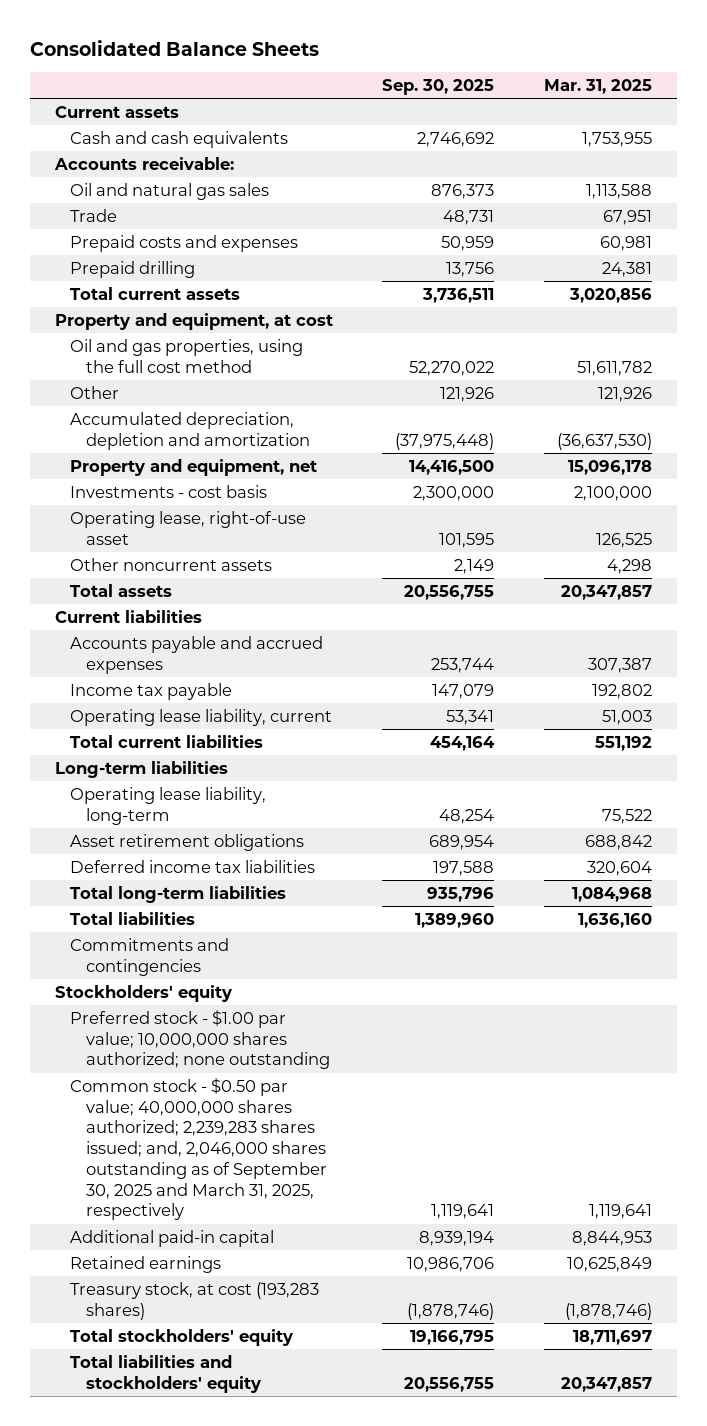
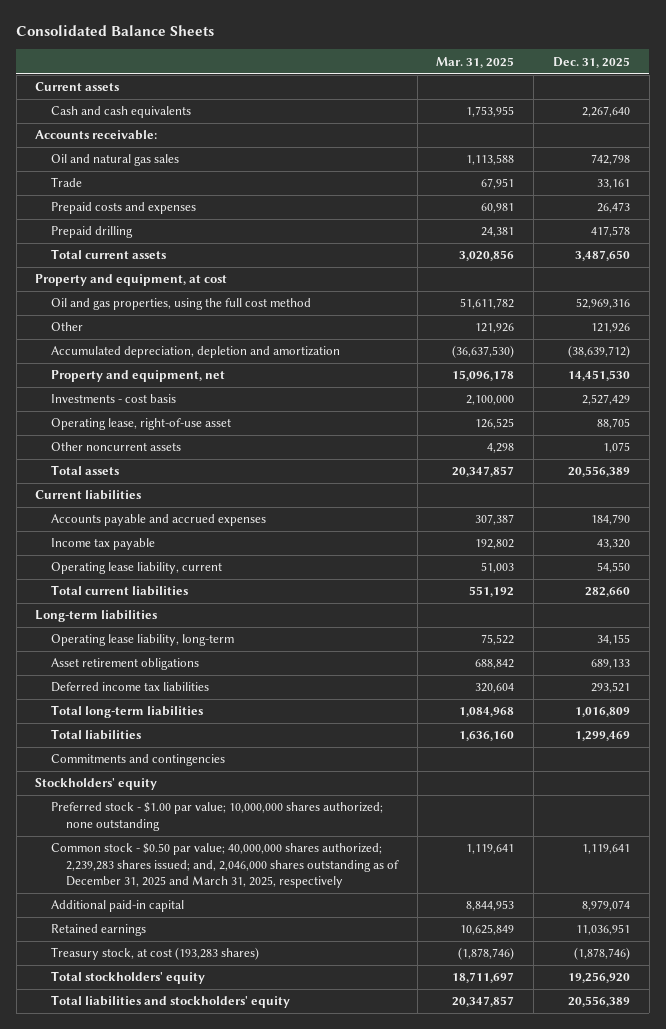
[382,79,495,96] Sep. 30, 2025 -> none
none -> [553,56,631,68] Dec. 31, 2025
[70,1077,328,1221] Common stock - $0.50 par value; 40,000,000 shares authorized; 2,239,283 shares issued; and, 2,046,000 shares outstanding as of September 30, 2025 and March 31, 2025, respectively -> [50,843,399,888] Common stock - $0.50 par value; 40,000,000 shares authorized; 2,239,283 shares issued; and, 2,046,000 shares outstanding as of December 31, 2025 and March 31, 2025, respectively

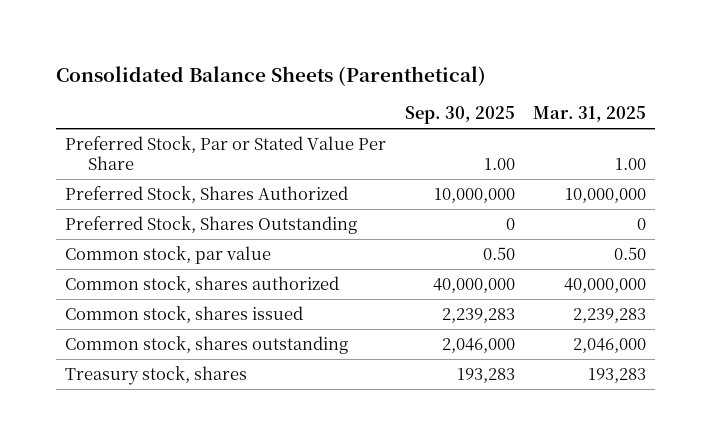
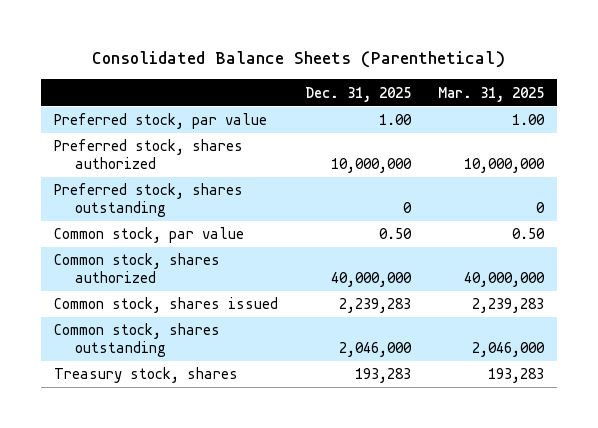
[404,106,515,125] Sep. 30, 2025 -> none
none -> [305,86,412,102] Dec. 31, 2025
[65,136,387,170] Preferred Stock, Par or Stated Value Per Share -> [54,113,268,130] Preferred stock, par value
[65,186,349,204] Preferred Stock, Shares Authorized -> [54,139,244,170] Preferred stock, shares authorized
[65,216,358,235] Preferred Stock, Shares Outstanding -> [54,183,244,218] Preferred stock, shares outstanding

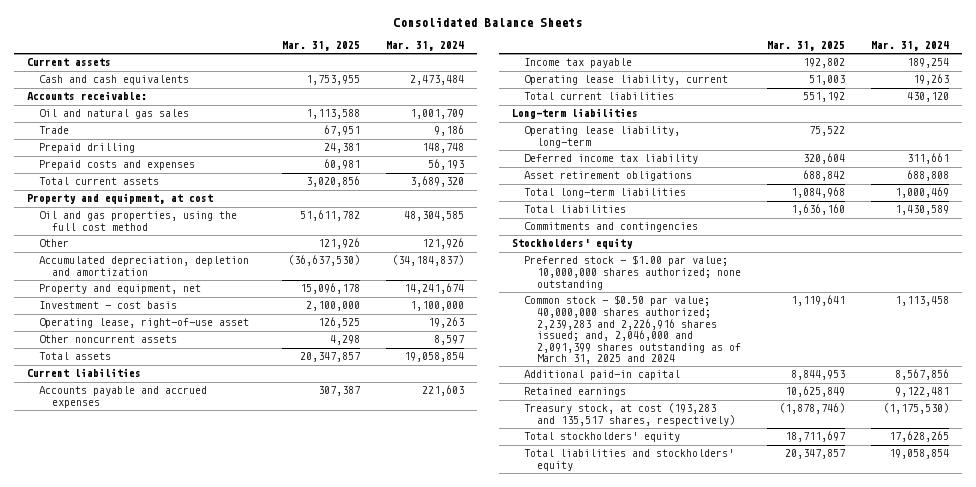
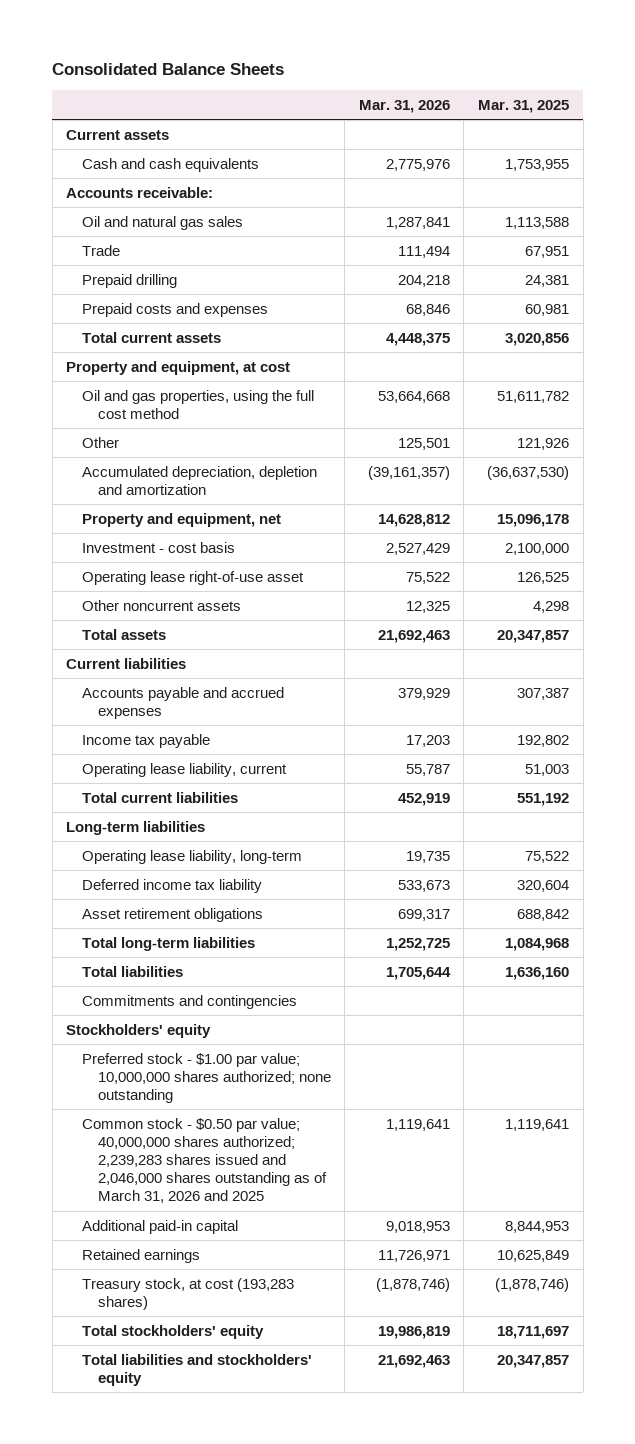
[385,40,464,51] Mar. 31, 2024 -> none
none -> [358,99,450,113] Mar. 31, 2026
[39,318,250,329] Operating lease, right-of-use asset -> [81,570,304,585] Operating lease right-of-use asset
[524,295,742,365] Common stock - $0.50 par value; 40,000,000 shares authorized; 2,239,283 and 2,226,916 shares issued; and, 2,046,000 and 2,091,399 shares outstanding as of March 31, 2025 and 2024 -> [81,1117,327,1204] Common stock - $0.50 par value; 40,000,000 shares authorized; 2,239,283 shares issued and 2,046,000 shares outstanding as of March 31, 2026 and 2025
[524,403,736,426] Treasury stock, at cost (193,283 and 135,517 shares, respectively) -> [81,1277,294,1310] Treasury stock, at cost (193,283 shares)

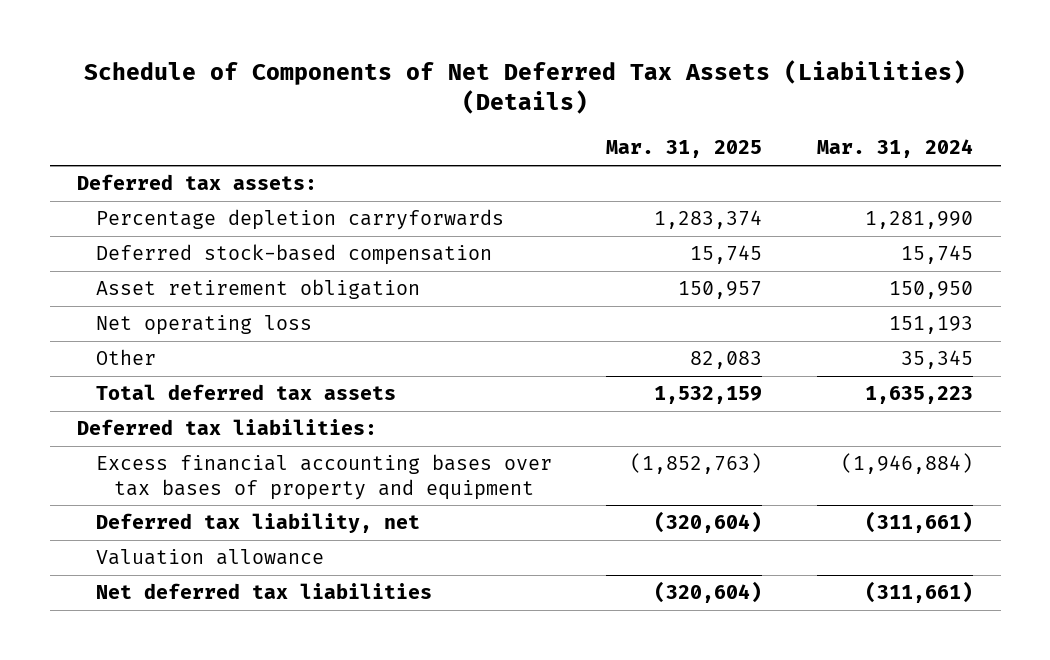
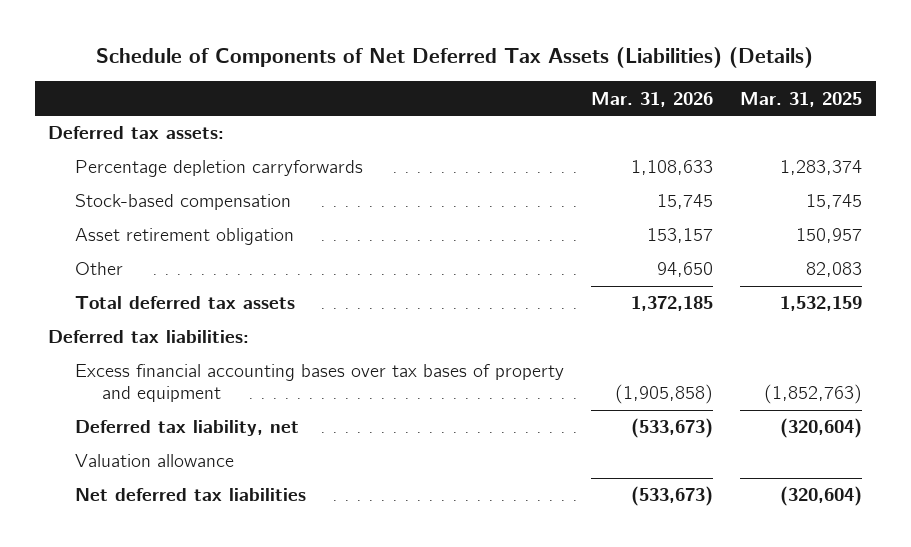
[817,139,974,159] Mar. 31, 2024 -> none
none -> [591,91,714,107] Mar. 31, 2026
[95,244,492,266] Deferred stock-based compensation -> [74,194,291,211] Stock-based compensation
[95,315,312,336] Net operating loss -> none

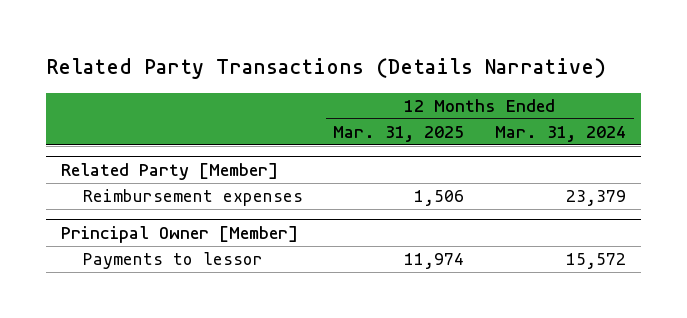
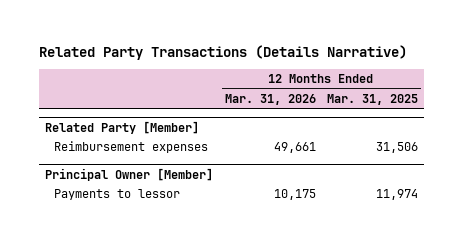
[494,126,626,143] Mar. 31, 2024 -> none
none -> [224,93,316,105] Mar. 31, 2026
[414,190,465,207] 1,506 -> [376,142,419,154] 31,506

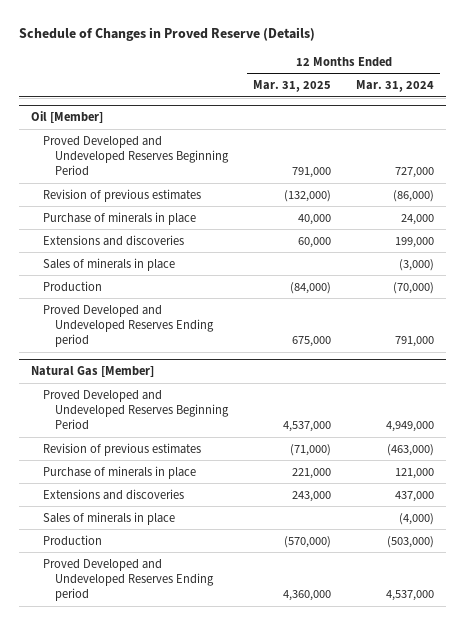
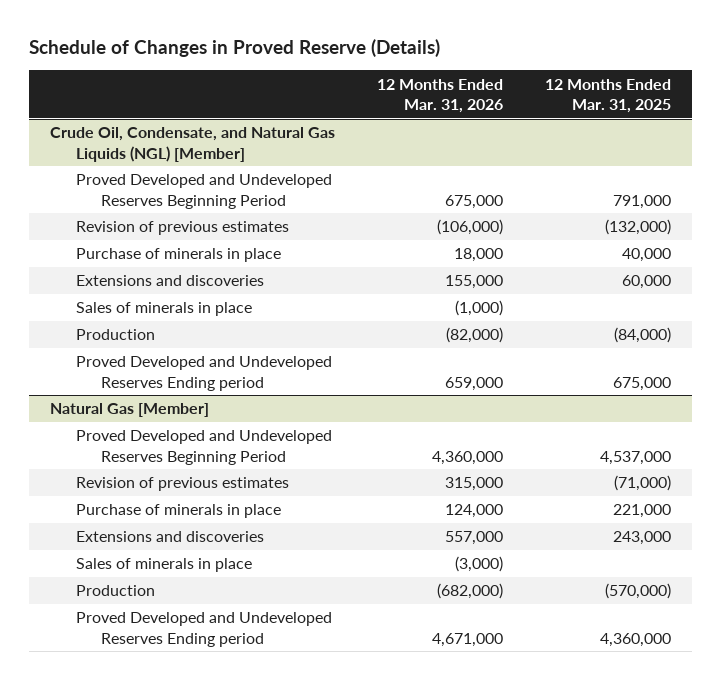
[355,80,434,93] Mar. 31, 2024 -> none
none -> [377,78,504,113] 12 Months Ended Mar. 31, 2026
[30,111,103,124] Oil [Member] -> [50,127,336,162] Crude Oil, Condensate, and Natural Gas Liquids (NGL) [Member]

